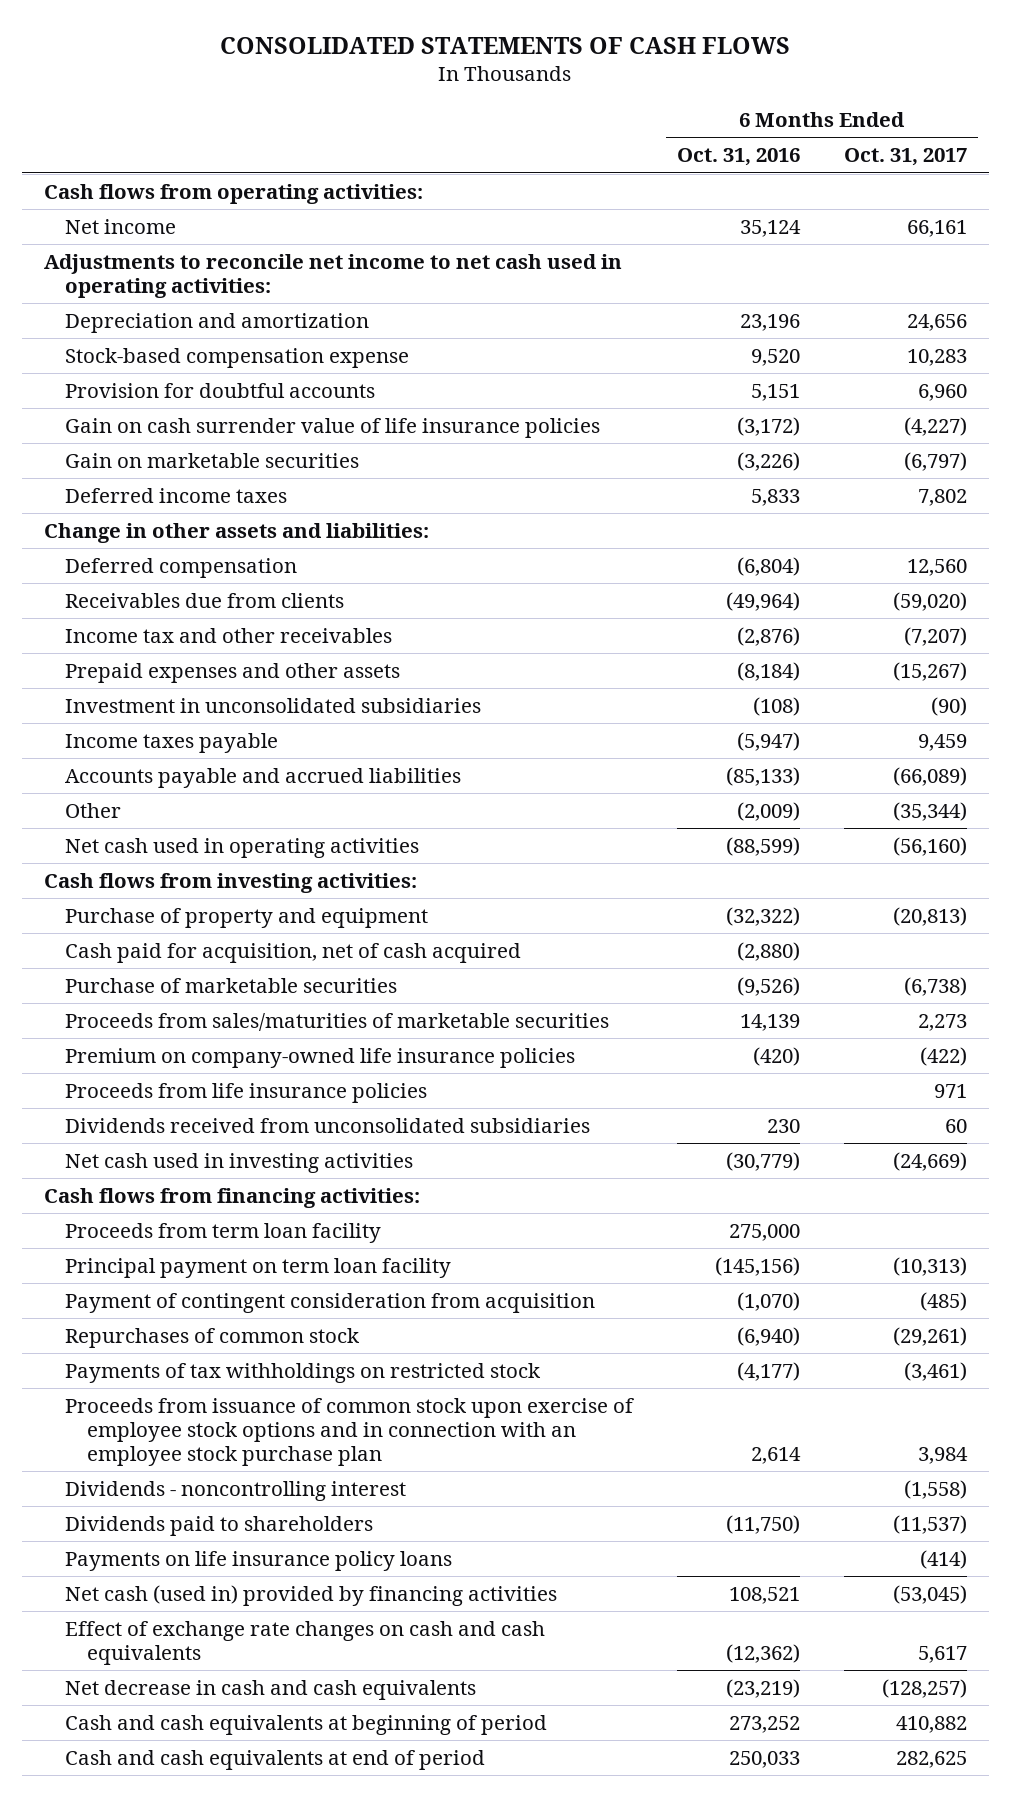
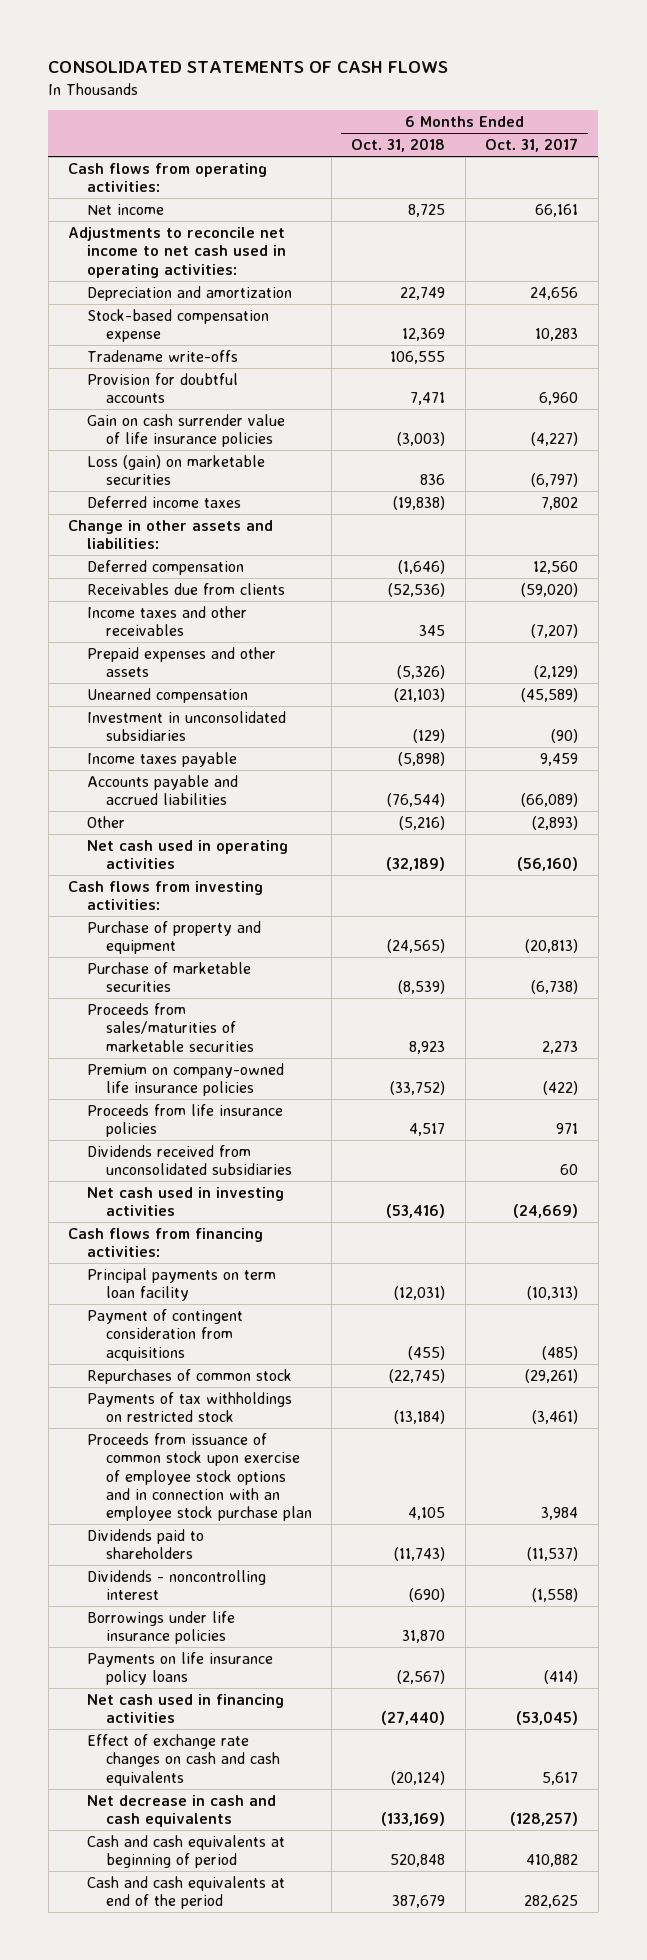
[677,148,801,167] Oct. 31, 2016 -> none
none -> [351,138,446,153] Oct. 31, 2018
none -> [86,349,238,362] Tradename write-offs
[65,453,360,469] Gain on marketable securities -> [86,454,265,486] Loss (gain) on marketable securities
[65,628,393,644] Income tax and other receivables -> [86,605,247,637] Income taxes and other receivables
[892,662,967,682] (15,267) -> [534,665,579,680] (2,129)
none -> [86,687,248,703] Unearned compensation
[892,802,967,822] (35,344) -> [532,815,579,830] (2,893)
[65,943,522,964] Cash paid for acquisition, net of cash acquired -> none
[65,1223,382,1244] Proceeds from term loan facility -> none
[65,1258,452,1279] Principal payment on term loan facility -> [86,1267,276,1302] Principal payments on term loan facility
[65,1293,596,1314] Payment of contingent consideration from acquisition -> [86,1308,243,1361] Payment of contingent consideration from acquisitions
[65,1481,407,1502] Dividends - noncontrolling interest -> [86,1569,266,1601] Dividends - noncontrolling interest
none -> [86,1610,235,1645] Borrowings under life insurance policies
[65,1585,558,1607] Net cash (used in) provided by financing activities -> [86,1693,284,1724] Net cash used in financing activities
[65,1750,486,1771] Cash and cash equivalents at end of period -> [86,1875,285,1910] Cash and cash equivalents at end of the period

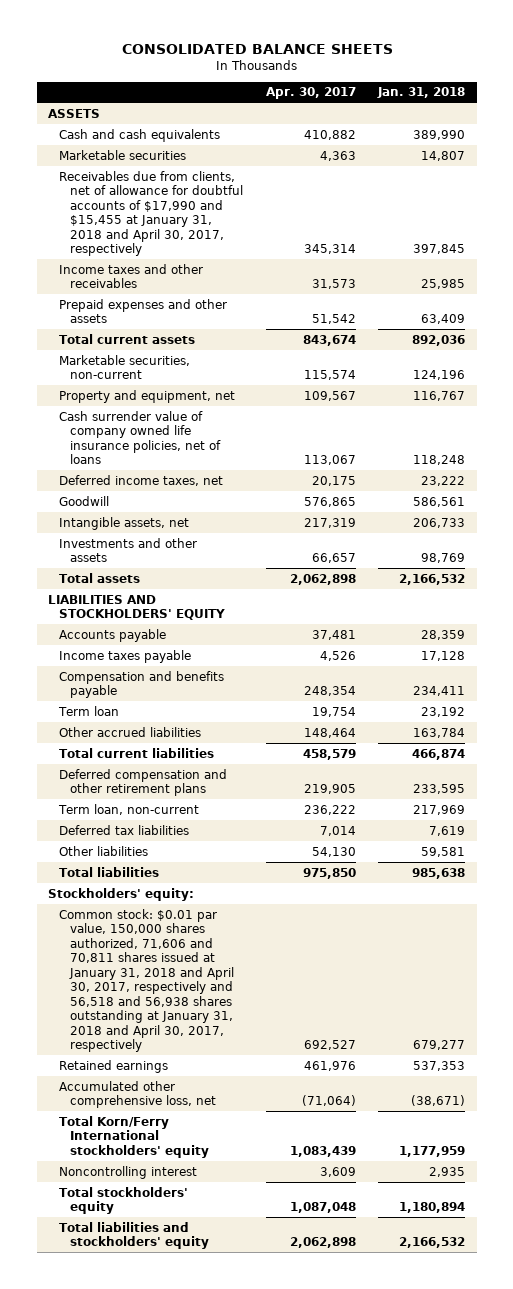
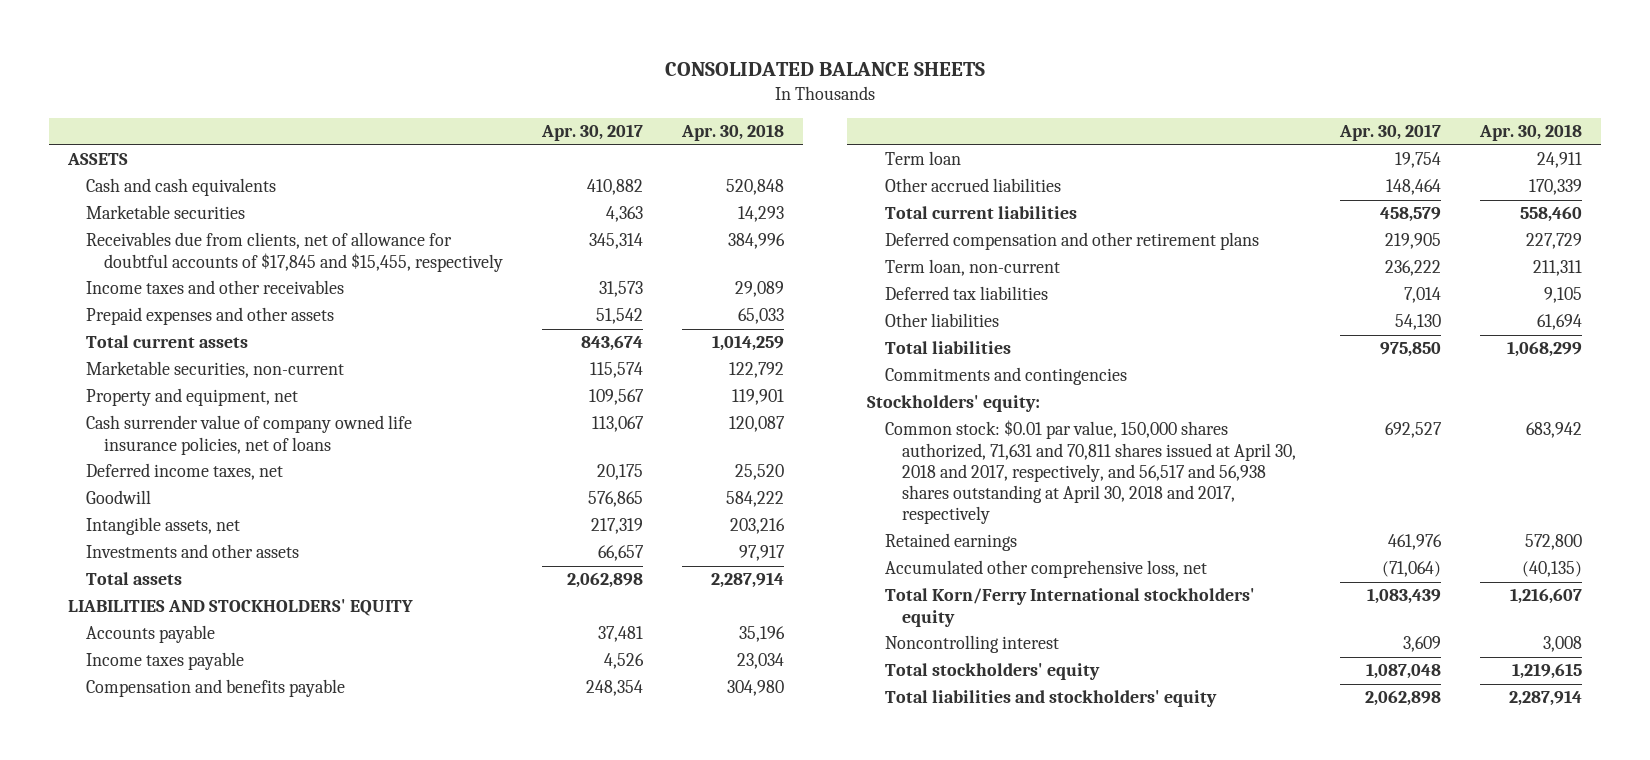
[377,87,466,99] Jan. 31, 2018 -> none
none -> [680,124,784,142] Apr. 30, 2018
[58,170,243,257] Receivables due from clients, net of allowance for doubtful accounts of $17,990 and $15,455 at January 31, 2018 and April 30, 2017, respectively -> [86,232,504,272] Receivables due from clients, net of allowance for doubtful accounts of $17,845 and $15,455, respectively
none -> [884,367,1127,386] Commitments and contingencies
[58,908,234,1053] Common stock: $0.01 par value, 150,000 shares authorized, 71,606 and 70,811 shares issued at January 31, 2018 and April 30, 2017, respectively and 56,518 and 56,938 shares outstanding at January 31, 2018 and April 30, 2017, respectively -> [884,420,1297,525] Common stock: $0.01 par value, 150,000 shares authorized, 71,631 and 70,811 shares issued at April 30, 2018 and 2017, respectively, and 56,517 and 56,938 shares outstanding at April 30, 2018 and 2017, respectively

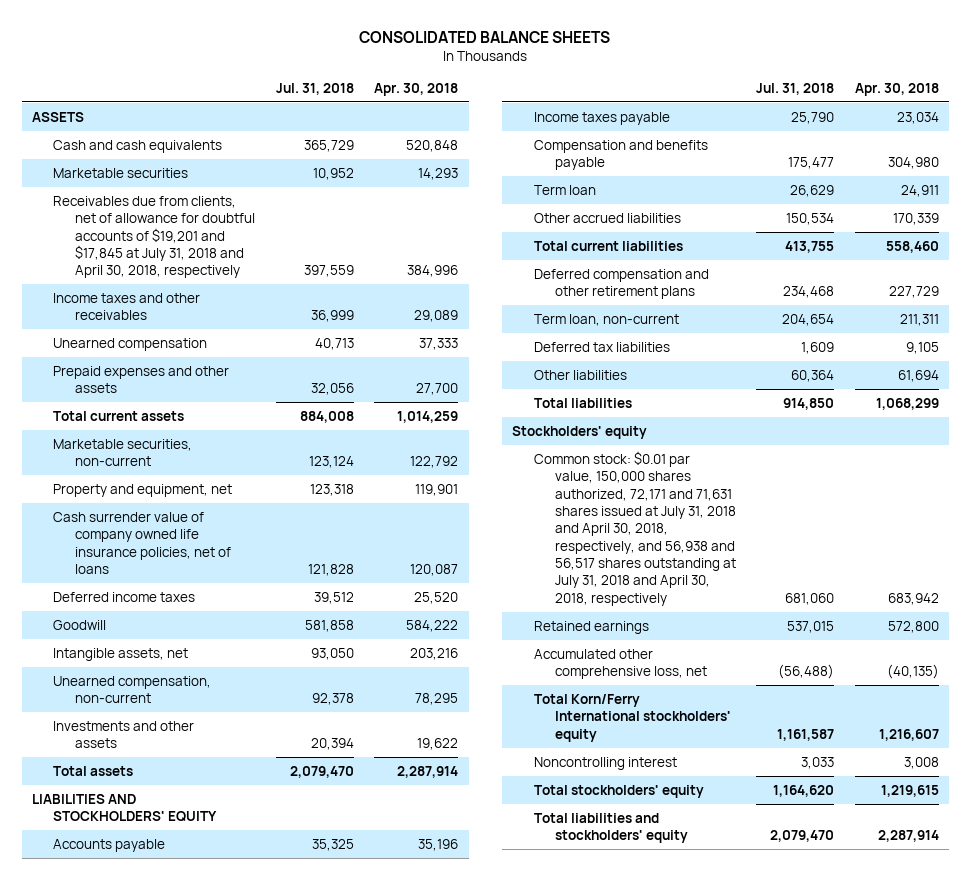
[541,124,644,142] Apr. 30, 2017 -> none
none -> [275,82,354,95] Jul. 31, 2018
[86,232,504,272] Receivables due from clients, net of allowance for doubtful accounts of $17,845 and $15,455, respectively -> [53,195,255,279] Receivables due from clients, net of allowance for doubtful accounts of $19,201 and $17,845 at July 31, 2018 and April 30, 2018, respectively
none -> [53,337,208,351] Unearned compensation
[737,308,784,325] 65,033 -> [416,383,459,396] 27,700
[86,463,284,481] Deferred income taxes, net -> [53,591,196,602] Deferred income taxes
none -> [53,675,212,704] Unearned compensation, non-current
[738,545,785,562] 97,917 -> [417,738,459,751] 19,622
[884,367,1127,386] Commitments and contingencies -> none
[866,395,1040,413] Stockholders' equity: -> [512,425,648,439] Stockholders' equity
[884,420,1297,525] Common stock: $0.01 par value, 150,000 shares authorized, 71,631 and 70,811 shares issued at April 30, 2018 and 2017, respectively, and 56,517 and 56,938 shares outstanding at April 30, 2018 and 2017, respectively -> [533,450,736,606] Common stock: $0.01 par value, 150,000 shares authorized, 72,171 and 71,631 shares issued at July 31, 2018 and April 30, 2018, respectively, and 56,938 and 56,517 shares outstanding at July 31, 2018 and April 30, 2018, respectively

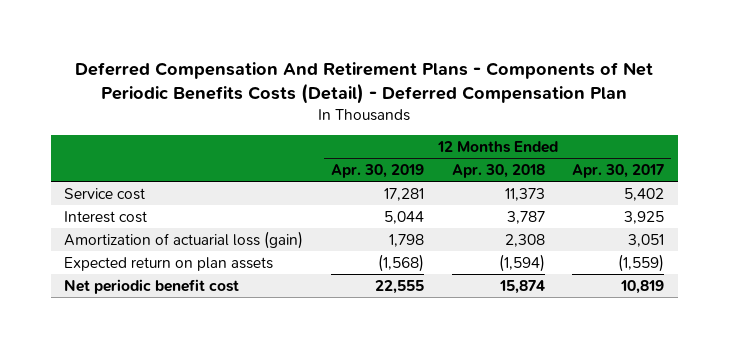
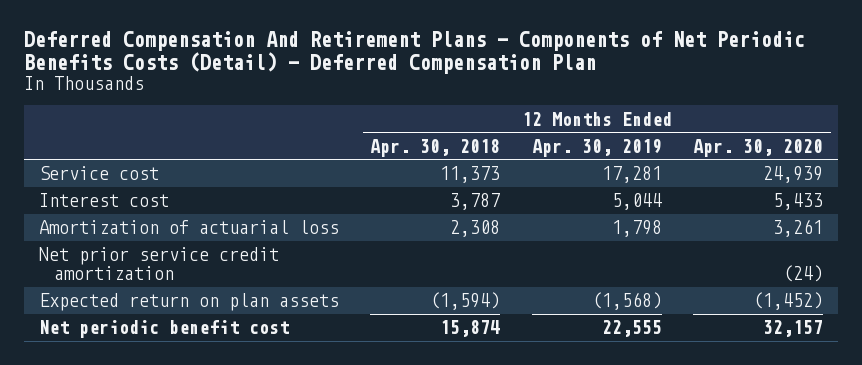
[572,164,665,179] Apr. 30, 2017 -> none
none -> [692,138,823,157] Apr. 30, 2020
[64,230,304,249] Amortization of actuarial loss (gain) -> [39,220,340,235] Amortization of actuarial loss
none -> [39,247,280,281] Net prior service credit amortization

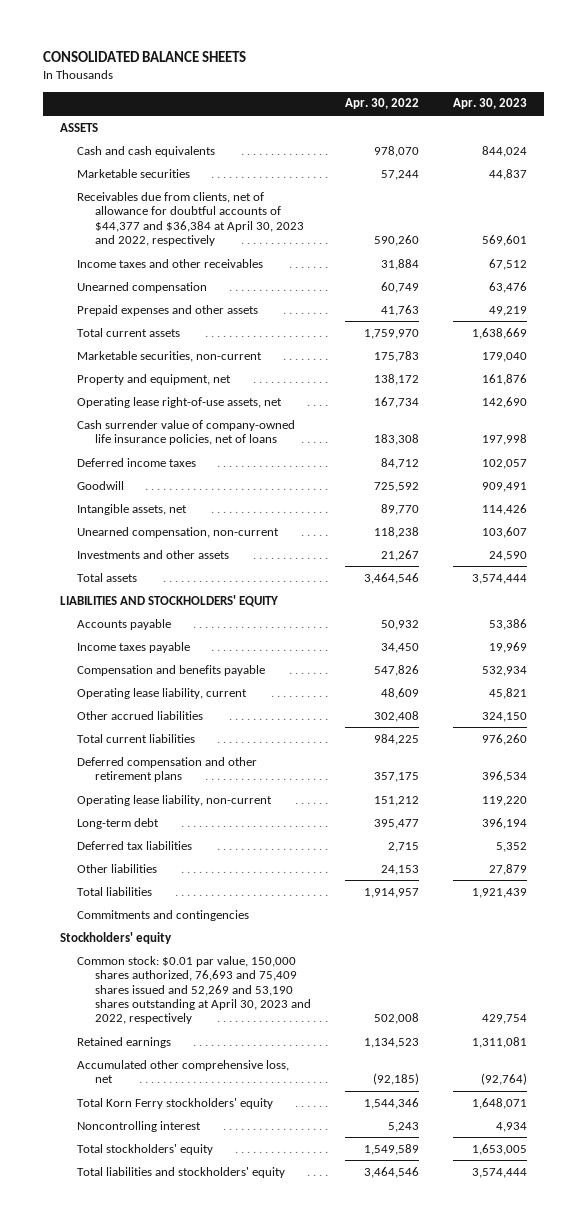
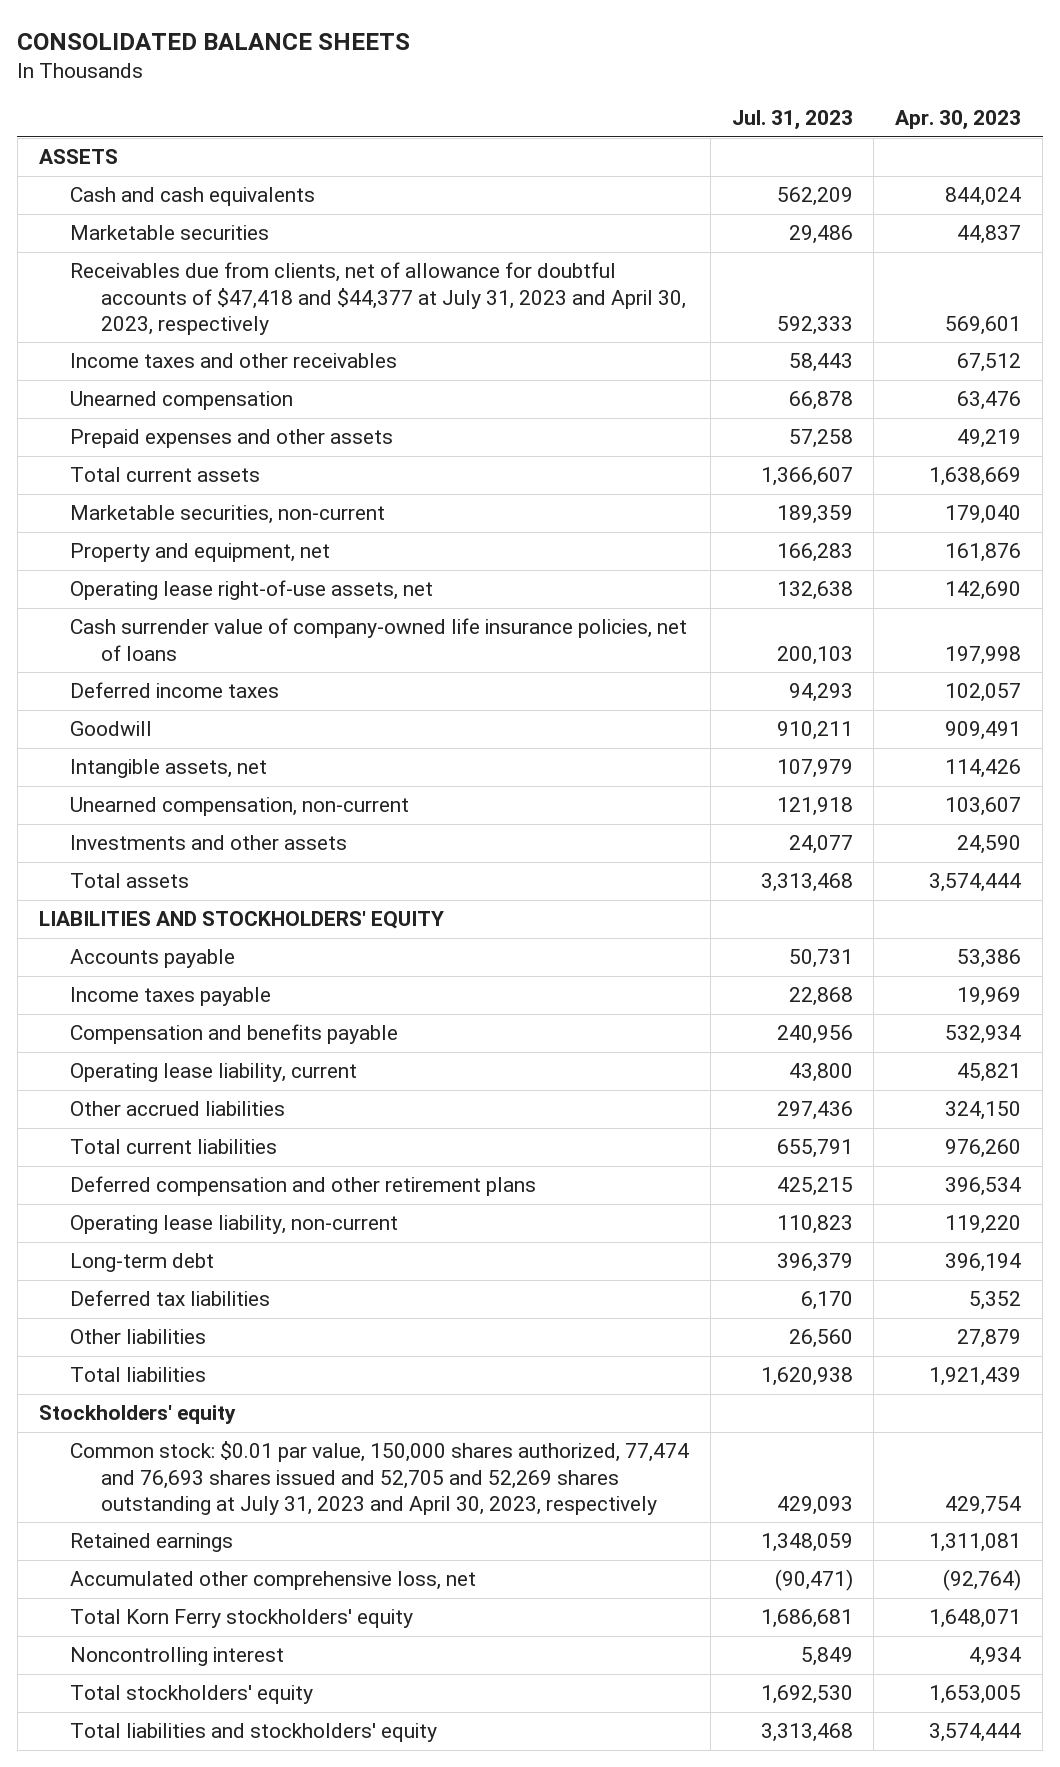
[344,98,419,110] Apr. 30, 2022 -> none
none -> [731,110,853,131] Jul. 31, 2023
[77,191,304,246] Receivables due from clients, net of allowance for doubtful accounts of $44,377 and $36,384 at April 30, 2023 and 2022, respectively -> [69,262,686,335] Receivables due from clients, net of allowance for doubtful accounts of $47,418 and $44,377 at July 31, 2023 and April 30, 2023, respectively
[77,909,250,921] Commitments and contingencies -> none
[77,955,311,1025] Common stock: $0.01 par value, 150,000 shares authorized, 76,693 and 75,409 shares issued and 52,269 and 53,190 shares outstanding at April 30, 2023 and 2022, respectively -> [69,1441,689,1515] Common stock: $0.01 par value, 150,000 shares authorized, 77,474 and 76,693 shares issued and 52,705 and 52,269 shares outstanding at July 31, 2023 and April 30, 2023, respectively

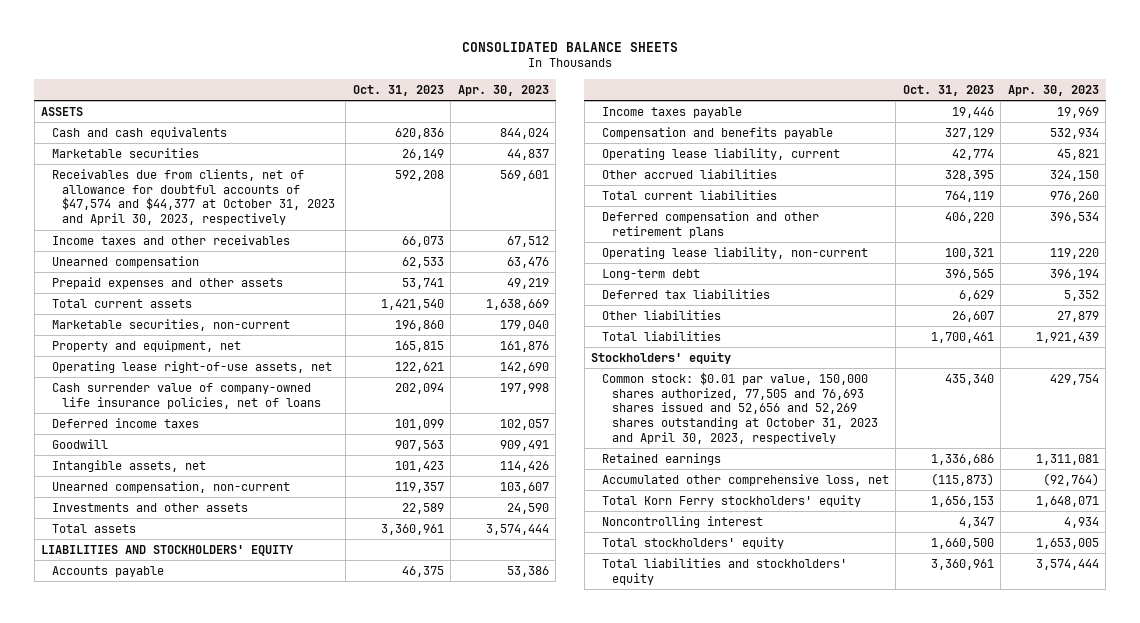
[731,110,853,131] Jul. 31, 2023 -> none
none -> [352,84,444,96] Oct. 31, 2023
[69,262,686,335] Receivables due from clients, net of allowance for doubtful accounts of $47,418 and $44,377 at July 31, 2023 and April 30, 2023, respectively -> [51,168,336,226] Receivables due from clients, net of allowance for doubtful accounts of $47,574 and $44,377 at October 31, 2023 and April 30, 2023, respectively
[69,1441,689,1515] Common stock: $0.01 par value, 150,000 shares authorized, 77,474 and 76,693 shares issued and 52,705 and 52,269 shares outstanding at July 31, 2023 and April 30, 2023, respectively -> [601,371,879,444] Common stock: $0.01 par value, 150,000 shares authorized, 77,505 and 76,693 shares issued and 52,656 and 52,269 shares outstanding at October 31, 2023 and April 30, 2023, respectively

